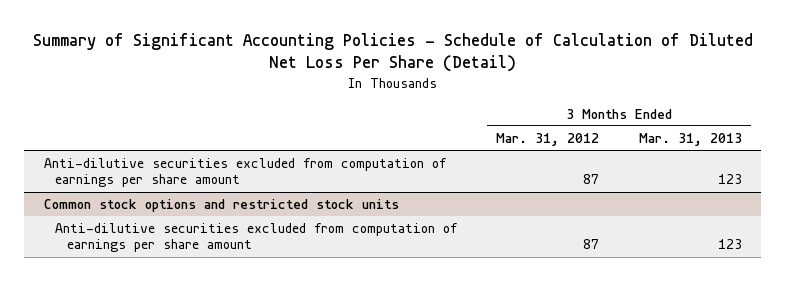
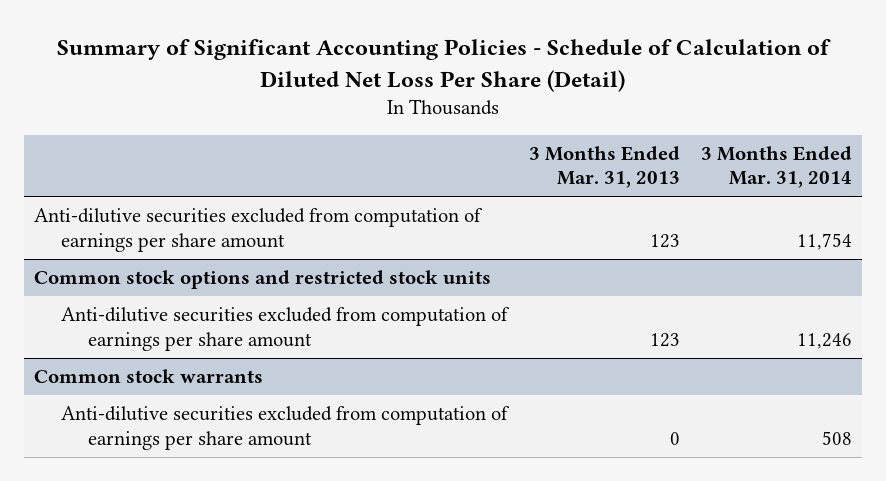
[496,132,600,146] Mar. 31, 2012 -> none
none -> [700,145,852,189] 3 Months Ended Mar. 31, 2014
none -> [34,369,264,384] Common stock warrants
none -> [61,406,511,450] Anti-dilutive securities excluded from computation of earnings per share amount

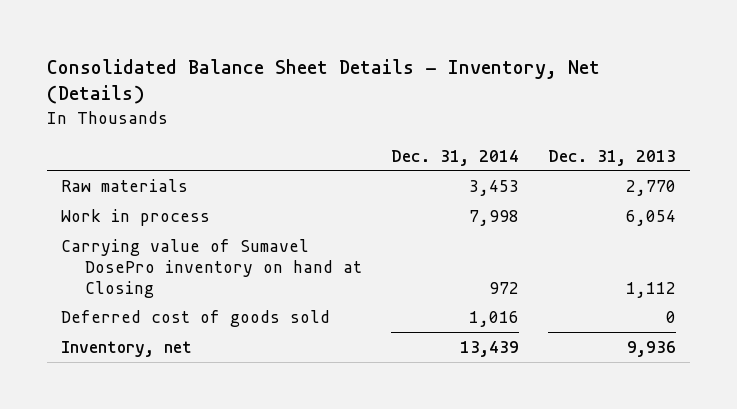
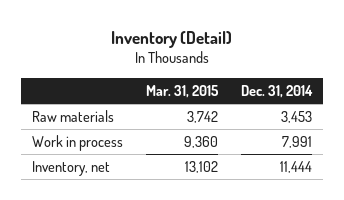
[46,58,600,105] Consolidated Balance Sheet Details - Inventory, Net (Details) -> [110,30,232,48] Inventory (Detail)
[547,149,676,166] Dec. 31, 2013 -> none
none -> [145,84,219,98] Mar. 31, 2015
[61,238,362,298] Carrying value of Sumavel DosePro inventory on hand at Closing -> none
[61,309,331,327] Deferred cost of goods sold -> none
[468,209,519,226] 7,998 -> [281,135,312,148] 7,991
[459,340,519,357] 13,439 -> [279,160,312,173] 11,444

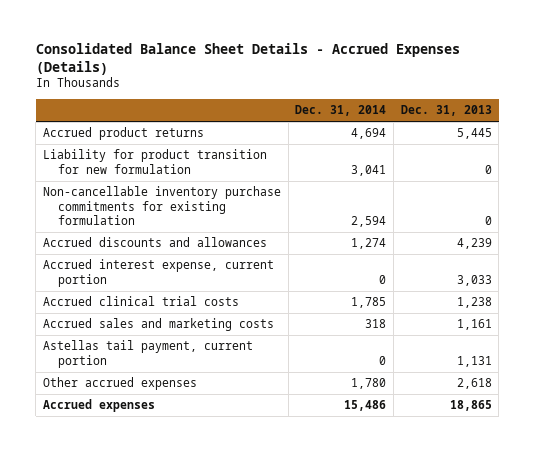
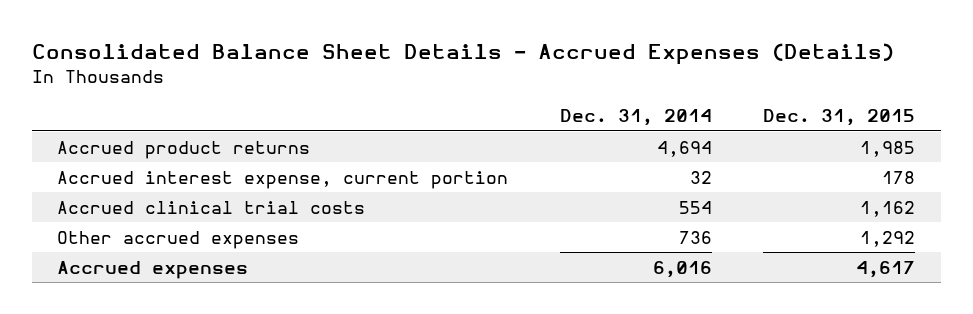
[400,105,492,117] Dec. 31, 2013 -> none
none -> [763,109,916,127] Dec. 31, 2015
[43,149,268,174] Liability for product transition for new formulation -> none
[43,186,282,225] Non-cancellable inventory purchase commitments for existing formulation -> none
[43,237,268,248] Accrued discounts and allowances -> none
[43,318,275,332] Accrued sales and marketing costs -> none
[43,340,254,368] Astellas tail payment, current portion -> none
[379,274,387,284] 0 -> [689,170,712,184] 32
[351,297,387,309] 1,785 -> [678,200,712,214] 554
[351,378,387,390] 1,780 -> [678,230,712,244] 736
[344,400,387,412] 15,486 -> [652,260,712,278] 6,016

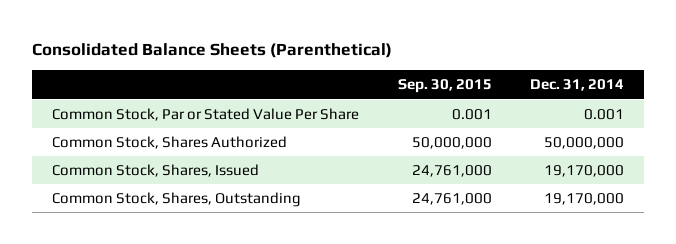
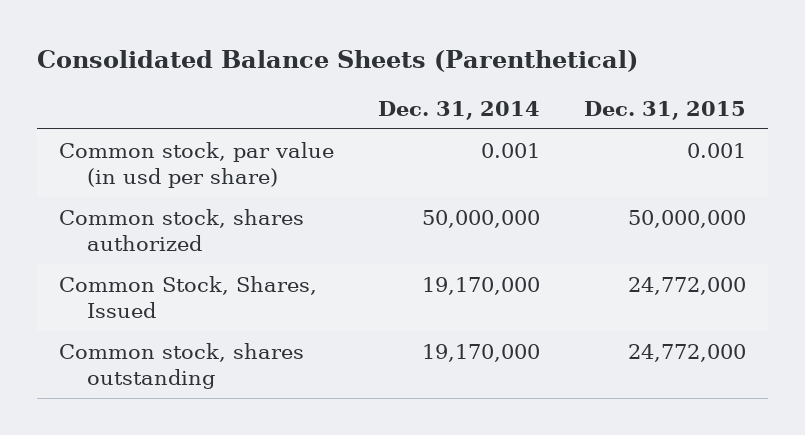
[397,79,492,94] Sep. 30, 2015 -> none
none -> [583,101,746,121] Dec. 31, 2015
[51,108,359,122] Common Stock, Par or Stated Value Per Share -> [58,141,334,188] Common stock, par value (in usd per share)
[51,136,287,150] Common Stock, Shares Authorized -> [58,208,304,251] Common stock, shares authorized
[51,192,301,208] Common Stock, Shares, Outstanding -> [58,342,304,389] Common stock, shares outstanding

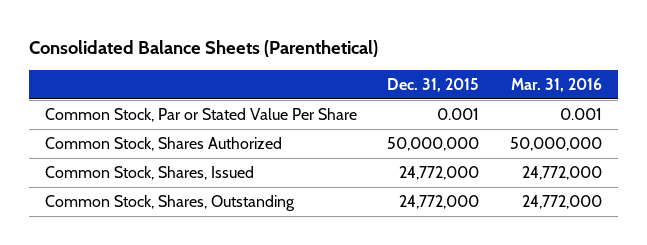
[377,101,540,121] Dec. 31, 2014 -> none
none -> [511,78,603,93] Mar. 31, 2016
[58,141,334,188] Common stock, par value (in usd per share) -> [44,107,357,122] Common Stock, Par or Stated Value Per Share
[58,208,304,251] Common stock, shares authorized -> [44,136,282,151] Common Stock, Shares Authorized
[58,342,304,389] Common stock, shares outstanding -> [44,194,295,211] Common Stock, Shares, Outstanding

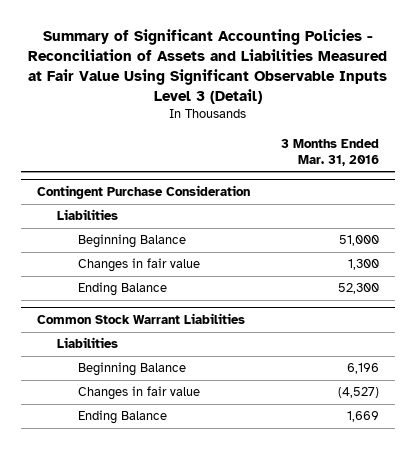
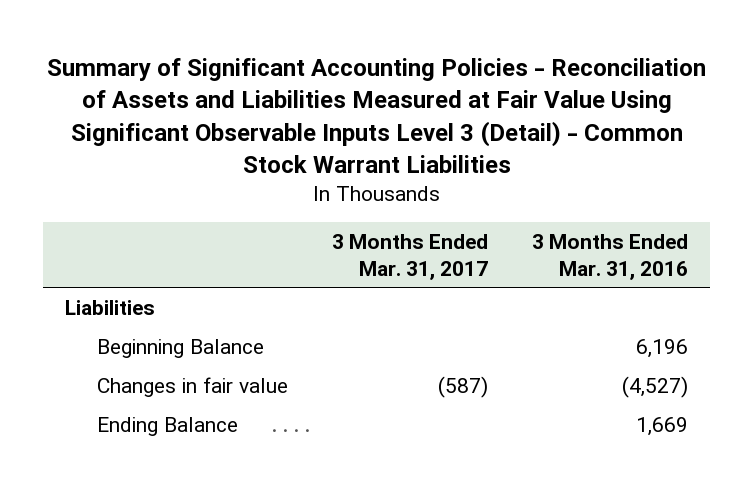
[27,29,387,105] Summary of Significant Accounting Policies - Reconciliation of Assets and Liabilities Measured at Fair Value Using Significant Observable Inputs Level 3 (Detail) -> [46,57,706,174] Summary of Significant Accounting Policies - Reconciliation of Assets and Liabilities Measured at Fair Value Using Significant Observable Inputs Level 3 (Detail) - Common Stock Warrant Liabilities
none -> [332,233,489,280] 3 Months Ended Mar. 31, 2017
[36,185,250,200] Contingent Purchase Consideration -> none
[77,234,186,249] Beginning Balance -> none
[77,258,200,273] Changes in fair value -> none
[77,282,167,297] Ending Balance -> none
[36,313,245,325] Common Stock Warrant Liabilities -> none
[57,337,119,349] Liabilities -> none

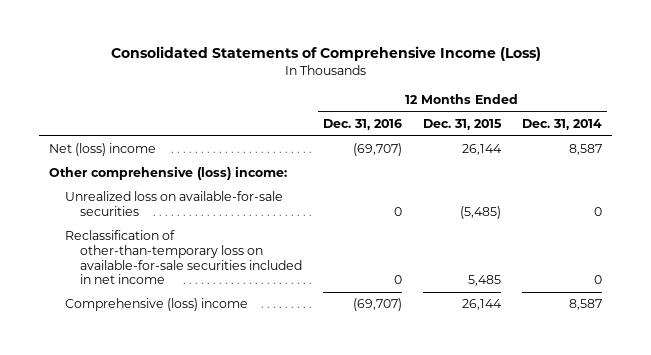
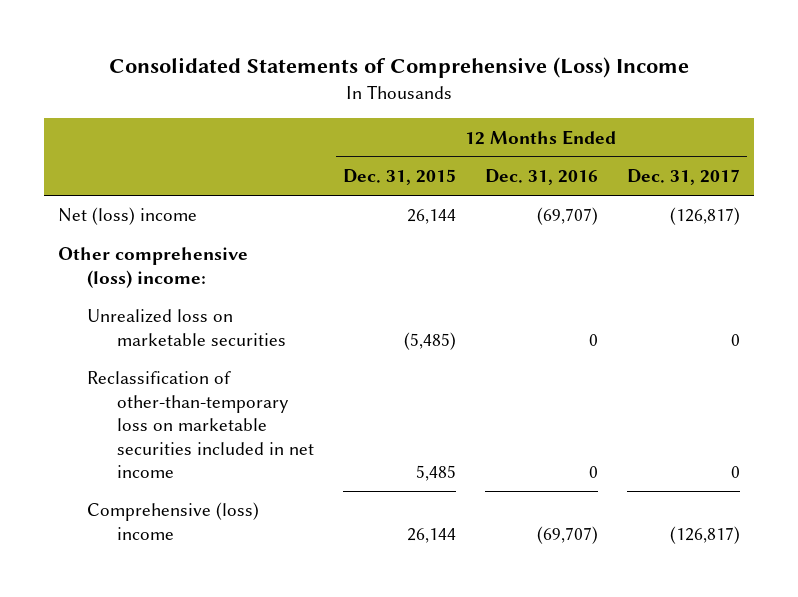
[110,46,541,62] Consolidated Statements of Comprehensive Income (Loss) -> [108,57,689,79] Consolidated Statements of Comprehensive (Loss) Income
[521,118,602,130] Dec. 31, 2014 -> none
none -> [626,169,740,186] Dec. 31, 2017
[64,191,283,217] Unrealized loss on available-for-sale securities -> [87,309,286,346] Unrealized loss on marketable securities
[64,230,302,285] Reclassification of other-than-temporary loss on available-for-sale securities included in net income -> [87,371,314,479] Reclassification of other-than-temporary loss on marketable securities included in net income

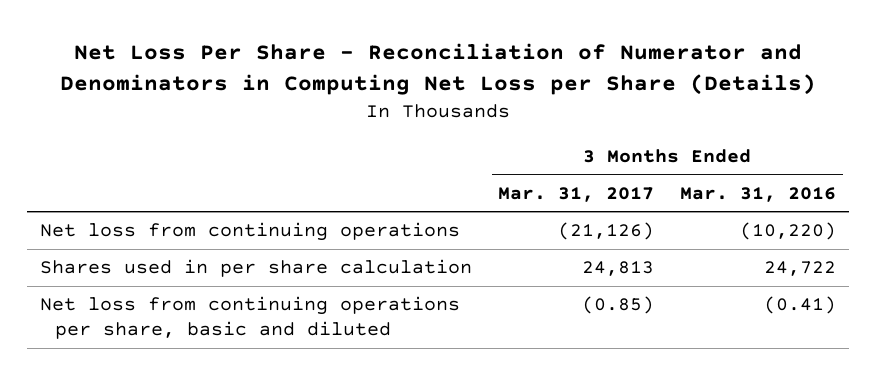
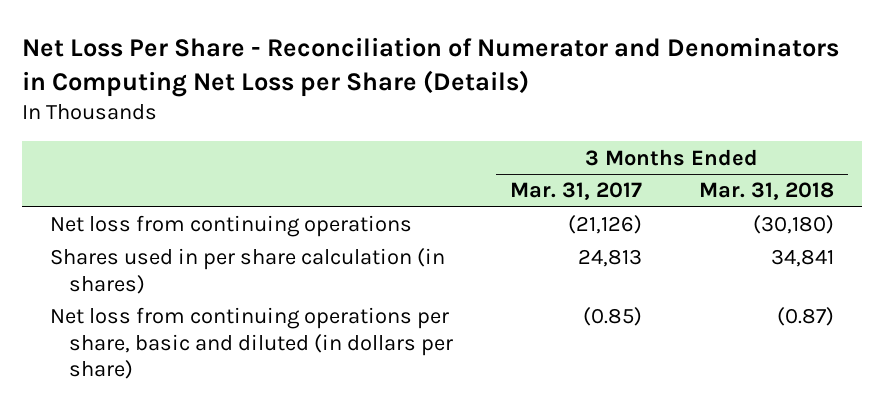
[680,186,837,202] Mar. 31, 2016 -> none
none -> [698,182,834,201] Mar. 31, 2018
[40,259,473,278] Shares used in per share calculation -> [49,248,445,294] Shares used in per share calculation (in shares)
[40,296,461,340] Net loss from continuing operations per share, basic and diluted -> [49,307,454,379] Net loss from continuing operations per share, basic and diluted (in dollars per share)

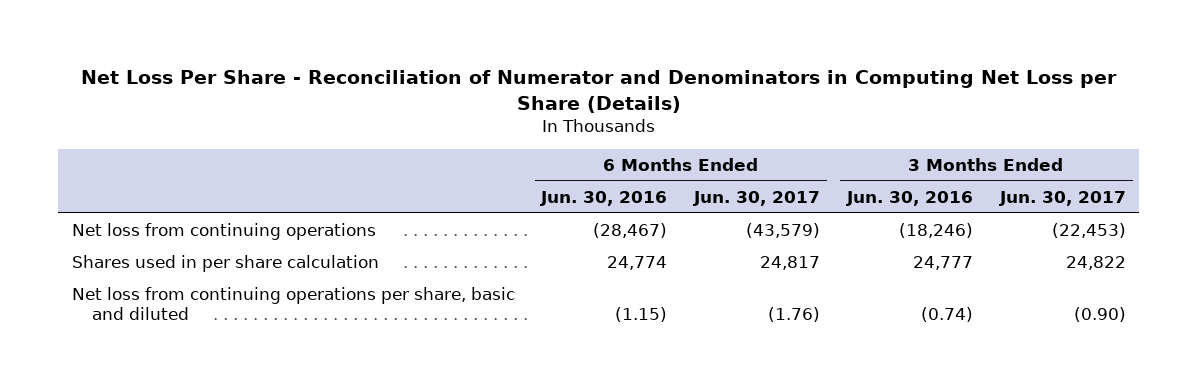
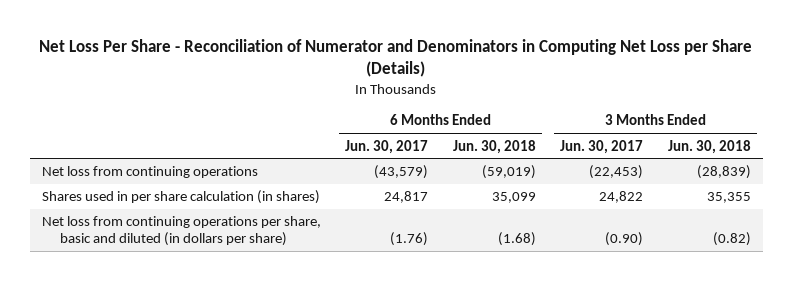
[540,190,668,206] Jun. 30, 2016 -> none
[846,190,974,206] Jun. 30, 2016 -> none
none -> [452,139,536,154] Jun. 30, 2018
none -> [667,139,751,154] Jun. 30, 2018
[71,255,379,273] Shares used in per share calculation -> [41,190,320,205] Shares used in per share calculation (in shares)
[71,287,515,320] Net loss from continuing operations per share, basic and diluted -> [41,216,321,246] Net loss from continuing operations per share, basic and diluted (in dollars per share)

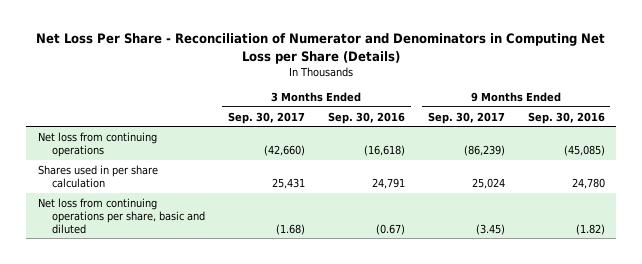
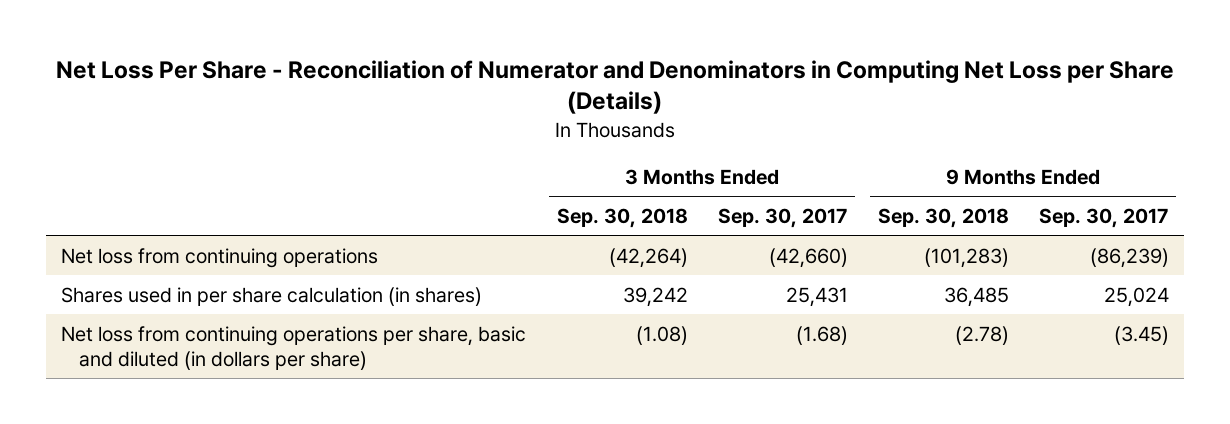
[327,111,405,124] Sep. 30, 2016 -> none
[527,111,605,124] Sep. 30, 2016 -> none
none -> [556,207,688,228] Sep. 30, 2018
none -> [877,207,1009,228] Sep. 30, 2018
[37,164,158,188] Shares used in per share calculation -> [61,286,483,306] Shares used in per share calculation (in shares)
[37,197,206,234] Net loss from continuing operations per share, basic and diluted -> [61,325,527,370] Net loss from continuing operations per share, basic and diluted (in dollars per share)

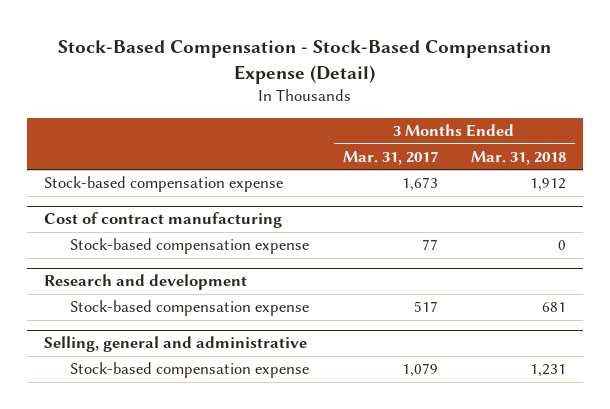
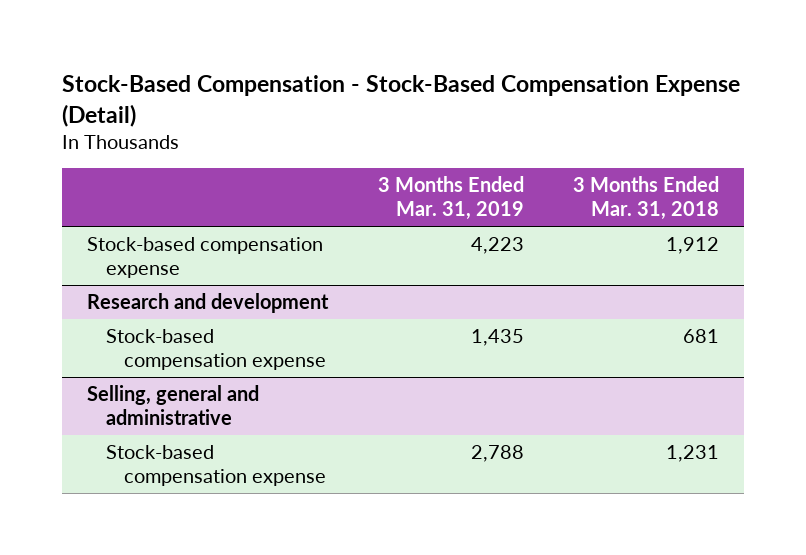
[342,150,438,165] Mar. 31, 2017 -> none
none -> [377,176,524,221] 3 Months Ended Mar. 31, 2019
[43,212,282,229] Cost of contract manufacturing -> none
[70,238,310,255] Stock-based compensation expense -> none

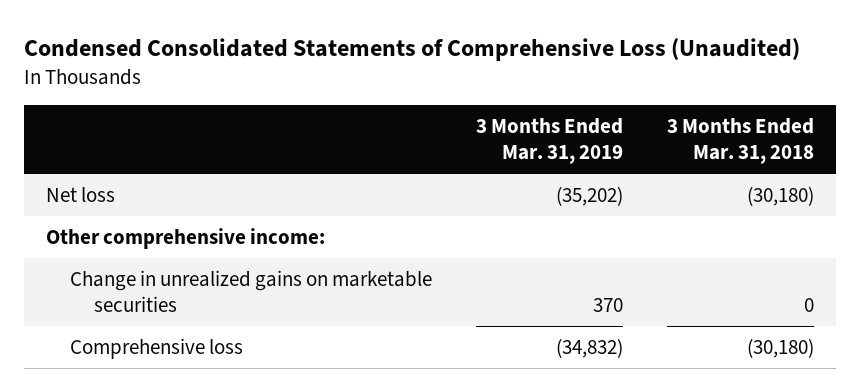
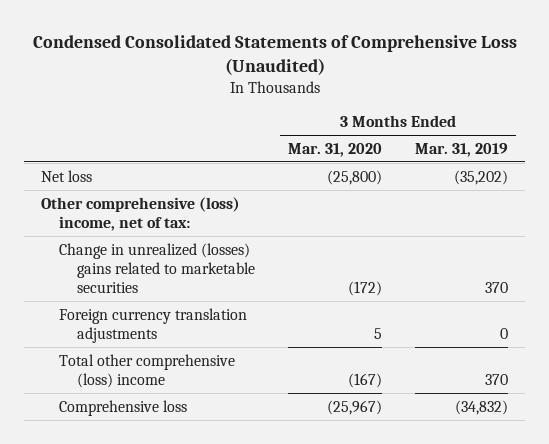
[666,117,814,165] 3 Months Ended Mar. 31, 2018 -> none
none -> [288,142,383,157] Mar. 31, 2020
[45,228,325,250] Other comprehensive income: -> [40,196,240,231] Other comprehensive (loss) income, net of tax:
[69,270,432,313] Change in unrealized gains on marketable securities -> [59,242,256,293] Change in unrealized (losses) gains related to marketable securities
none -> [59,307,248,343] Foreign currency translation adjustments
none -> [59,353,236,388] Total other comprehensive (loss) income

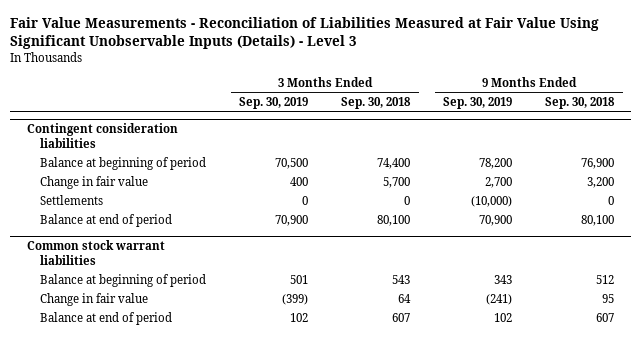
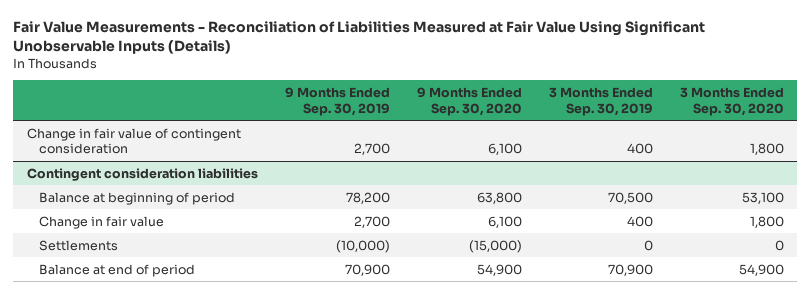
[10,17,600,50] Fair Value Measurements - Reconciliation of Liabilities Measured at Fair Value Using Significant Unobservable Inputs (Details) - Level 3 -> [13,21,706,55] Fair Value Measurements - Reconciliation of Liabilities Measured at Fair Value Using Significant Unobservable Inputs (Details)
[341,97,412,110] Sep. 30, 2018 -> none
[545,97,616,110] Sep. 30, 2018 -> none
none -> [416,86,522,116] 9 Months Ended Sep. 30, 2020
none -> [679,86,784,116] 3 Months Ended Sep. 30, 2020
none -> [26,127,241,155] Change in fair value of contingent consideration
[26,239,165,265] Common stock warrant liabilities -> none
[40,273,207,287] Balance at beginning of period -> none
[40,292,149,306] Change in fair value -> none
[40,311,173,325] Balance at end of period -> none

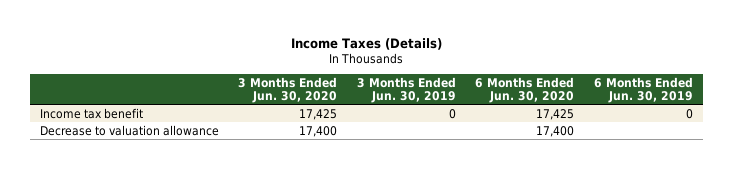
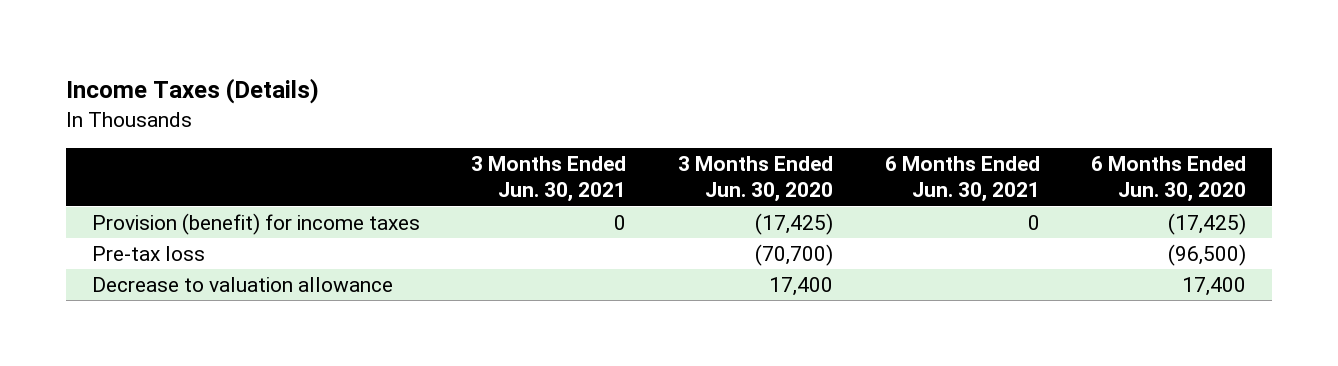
[356,76,456,103] 3 Months Ended Jun. 30, 2019 -> none
[594,76,694,103] 6 Months Ended Jun. 30, 2019 -> none
none -> [471,156,627,203] 3 Months Ended Jun. 30, 2021
none -> [884,156,1040,203] 6 Months Ended Jun. 30, 2021
[39,107,143,119] Income tax benefit -> [91,213,420,236] Provision (benefit) for income taxes
[299,108,338,120] 17,425 -> [754,213,833,236] (17,425)
[536,108,575,120] 17,425 -> [1168,213,1247,236] (17,425)
none -> [91,246,205,262] Pre-tax loss

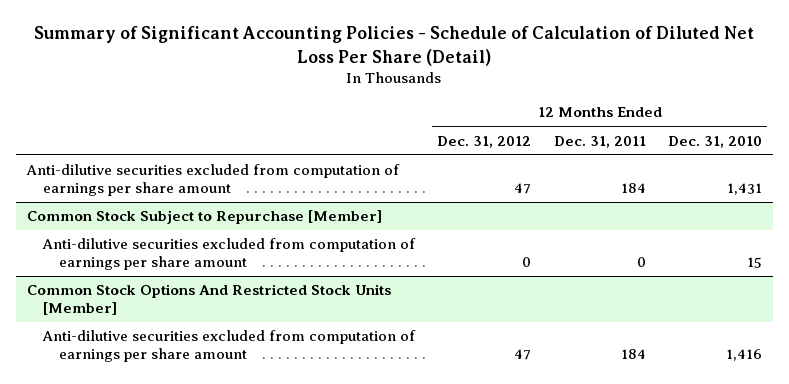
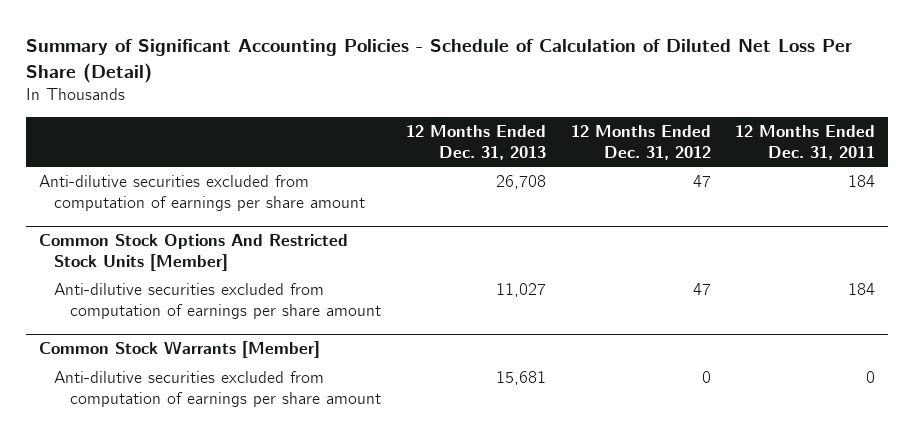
[667,135,762,148] Dec. 31, 2010 -> none
none -> [405,125,546,160] 12 Months Ended Dec. 31, 2013
[27,210,383,225] Common Stock Subject to Repurchase [Member] -> none
[42,238,417,271] Anti-dilutive securities excluded from computation of earnings per share amount -> none
none -> [38,341,320,359] Common Stock Warrants [Member]
none -> [54,371,382,407] Anti-dilutive securities excluded from computation of earnings per share amount

